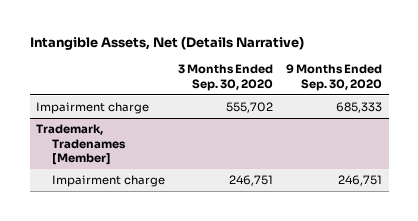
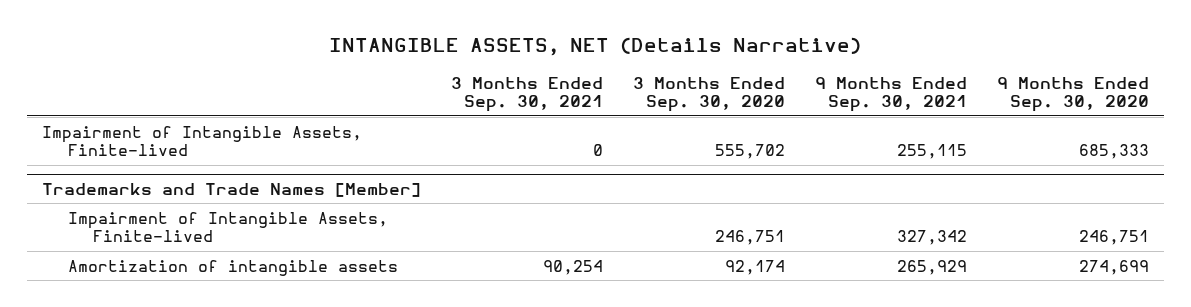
[29,36,304,51] Intangible Assets, Net (Details Narrative) -> [329,37,862,57] INTANGIBLE ASSETS, NET (Details Narrative)
none -> [451,76,604,113] 3 Months Ended Sep. 30, 2021
none -> [814,76,967,113] 9 Months Ended Sep. 30, 2021
[36,101,150,114] Impairment charge -> [42,125,363,157] Impairment of Intangible Assets, Finite-lived
[36,123,127,166] Trademark, Tradenames [Member] -> [42,182,422,197] Trademarks and Trade Names [Member]
[52,174,166,187] Impairment charge -> [67,211,388,243] Impairment of Intangible Assets, Finite-lived
none -> [67,259,398,276] Amortization of intangible assets

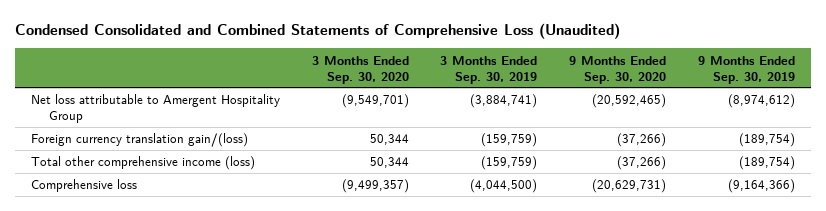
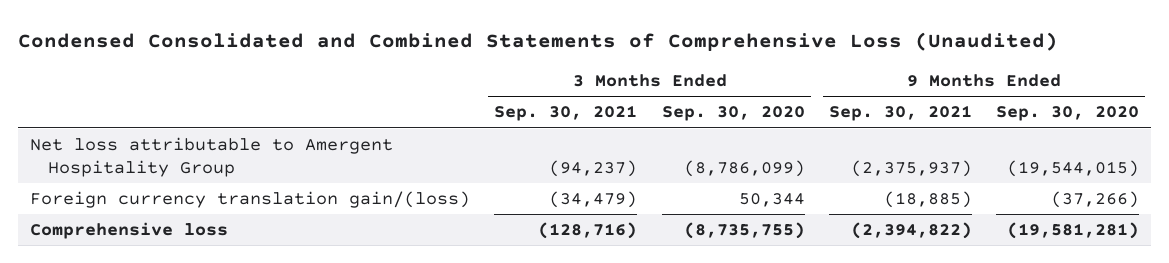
[440,55,538,84] 3 Months Ended Sep. 30, 2019 -> none
[698,55,796,84] 9 Months Ended Sep. 30, 2019 -> none
none -> [494,105,638,122] Sep. 30, 2021
none -> [828,105,972,122] Sep. 30, 2021
[341,94,409,109] (9,549,701) -> [683,159,805,177] (8,786,099)
[592,94,667,109] (20,592,465) -> [1006,159,1139,177] (19,544,015)
[30,156,255,171] Total other comprehensive income (loss) -> none
[341,179,409,194] (9,499,357) -> [683,222,805,240] (8,735,755)
[592,179,667,194] (20,629,731) -> [1006,222,1139,240] (19,581,281)

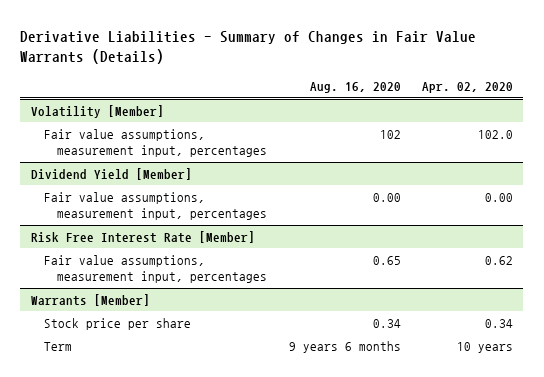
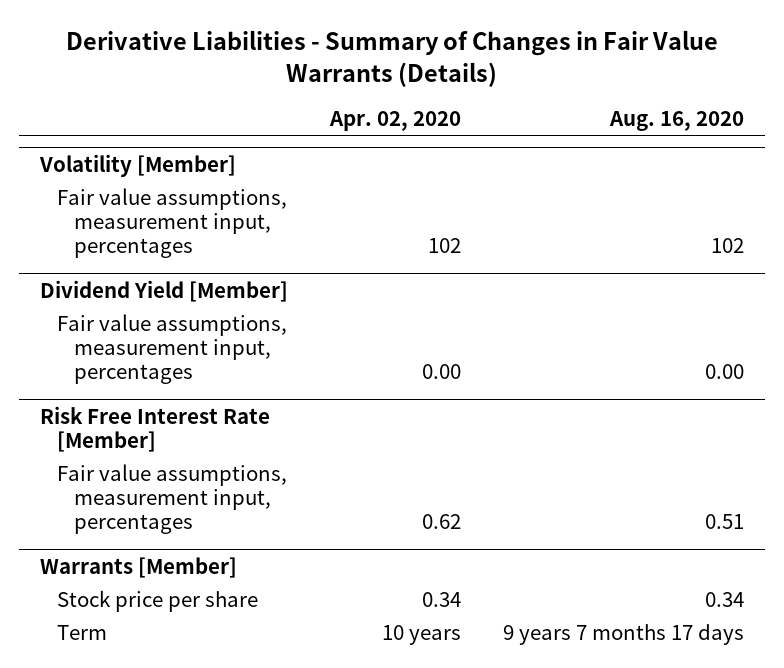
[477,129,513,139] 102.0 -> [427,237,461,253] 102
[372,255,401,265] 0.65 -> [705,513,745,529] 0.51
[288,340,401,353] 9 years 6 months -> [503,623,745,645] 9 years 7 months 17 days

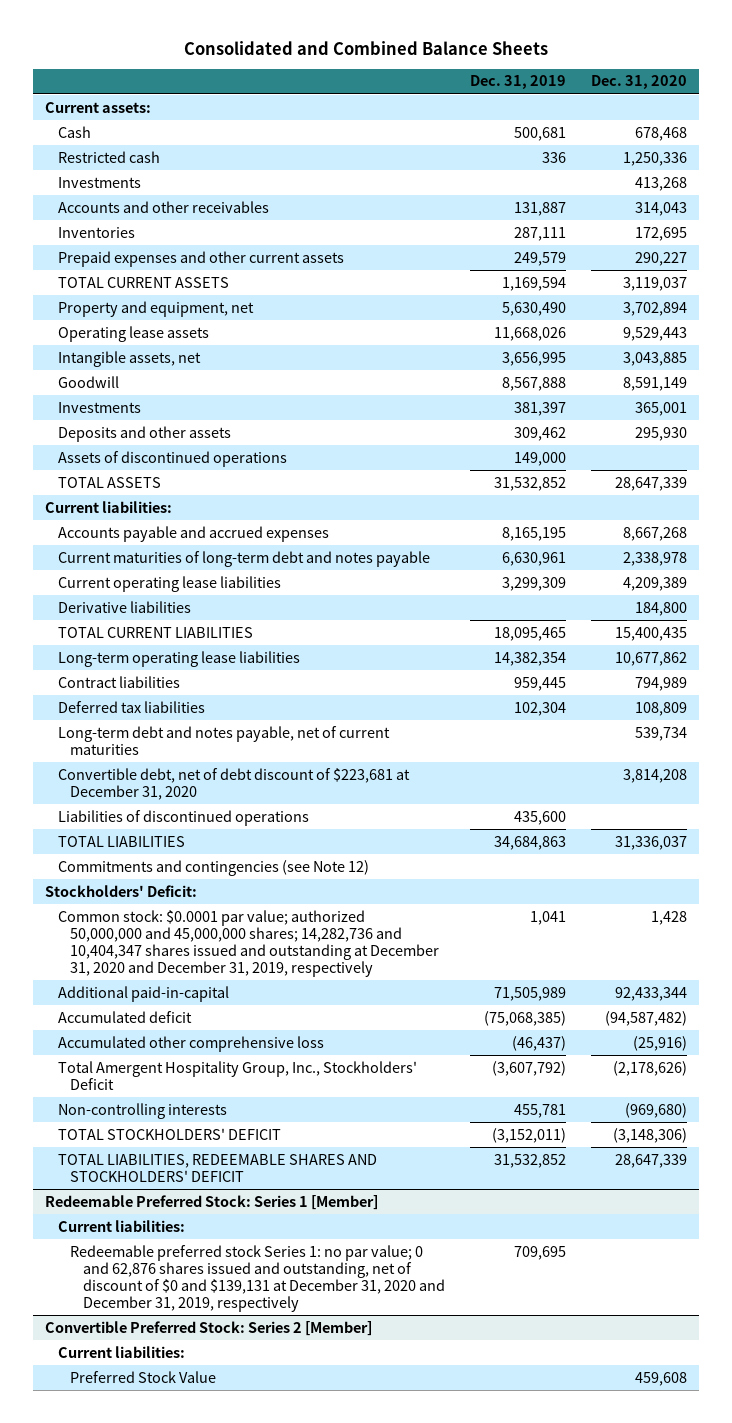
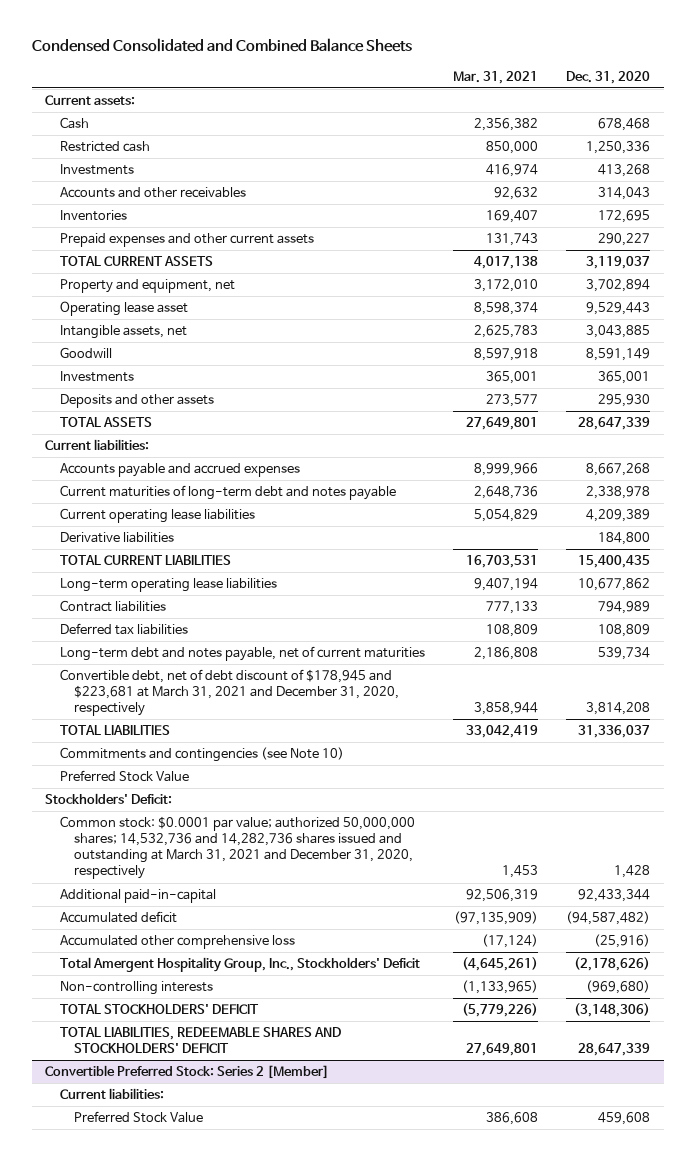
[184,40,549,55] Consolidated and Combined Balance Sheets -> [31,38,412,53] Condensed Consolidated and Combined Balance Sheets
[469,75,566,90] Dec. 31, 2019 -> none
none -> [452,70,538,84] Mar. 31, 2021
[57,325,209,342] Operating lease assets -> [59,301,188,317] Operating lease asset
[57,450,287,467] Assets of discontinued operations -> none
[57,809,309,826] Liabilities of discontinued operations -> none
[57,767,410,800] Convertible debt, net of debt discount of $223,681 at December 31, 2020 -> [59,669,400,717] Convertible debt, net of debt discount of $178,945 and $223,681 at March 31, 2021 and December 31, 2020, respectively
[57,859,369,876] Commitments and contingencies (see Note 12) -> [59,747,344,763] Commitments and contingencies (see Note 10)
none -> [59,770,189,783] Preferred Stock Value
[57,909,440,978] Common stock: $0.0001 par value; authorized 50,000,000 and 45,000,000 shares; 14,282,736 and 10,404,347 shares issued and outstanding at December 31, 2020 and December 31, 2019, respectively -> [59,816,415,880] Common stock: $0.0001 par value; authorized 50,000,000 shares; 14,532,736 and 14,282,736 shares issued and outstanding at March 31, 2021 and December 31, 2020, respectively
[45,1194,379,1210] Redeemable Preferred Stock: Series 1 [Member] -> none
[57,1219,185,1232] Current liabilities: -> none
[70,1244,445,1313] Redeemable preferred stock Series 1: no par value; 0 and 62,876 shares issued and outstanding, net of discount of $0 and $139,131 at December 31, 2020 and December 31, 2019, respectively -> none

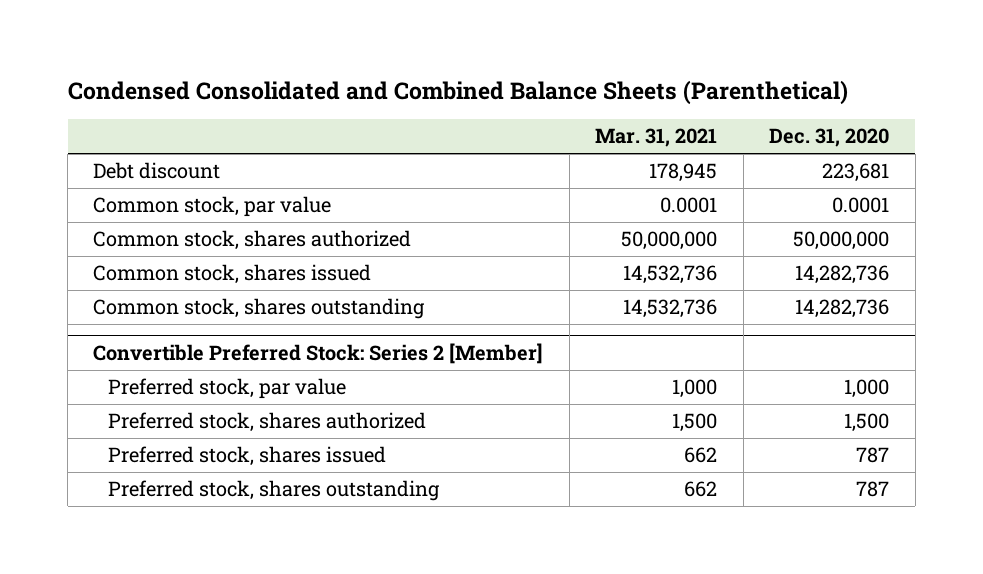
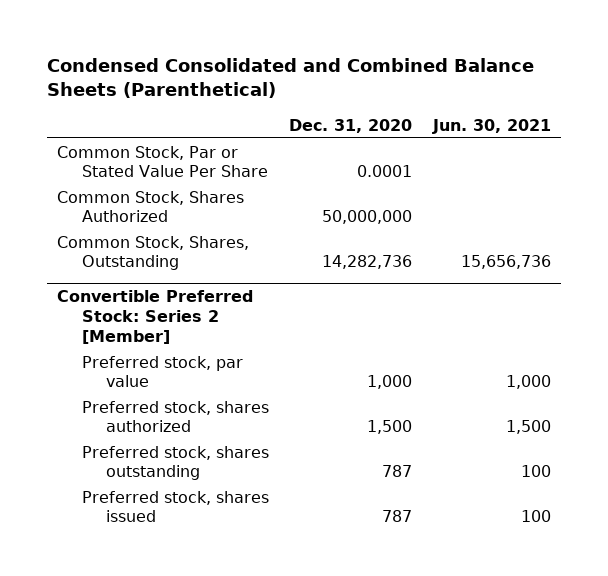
[595,128,718,148] Mar. 31, 2021 -> none
none -> [431,118,551,134] Jun. 30, 2021
[93,162,221,180] Debt discount -> none
[93,264,372,285] Common stock, shares issued -> none
[93,196,332,218] Common stock, par value -> [57,145,268,178] Common Stock, Par or Stated Value Per Share
[93,230,412,251] Common stock, shares authorized -> [57,190,245,223] Common Stock, Shares Authorized
[93,298,426,320] Common stock, shares outstanding -> [57,235,250,271] Common Stock, Shares, Outstanding
[108,446,387,467] Preferred stock, shares issued -> [81,490,269,523] Preferred stock, shares issued

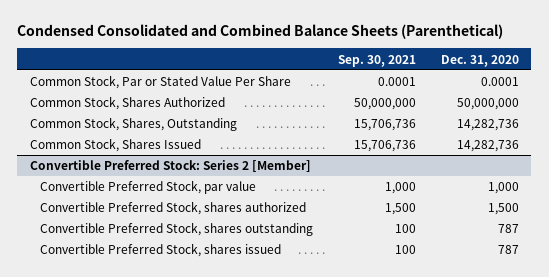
[431,118,551,134] Jun. 30, 2021 -> none
none -> [337,54,416,67] Sep. 30, 2021
none -> [29,138,201,153] Common Stock, Shares Issued
[81,355,243,388] Preferred stock, par value -> [39,180,256,195] Convertible Preferred Stock, par value
[81,400,269,433] Preferred stock, shares authorized -> [39,201,306,216] Convertible Preferred Stock, shares authorized
[81,445,269,481] Preferred stock, shares outstanding -> [39,222,313,237] Convertible Preferred Stock, shares outstanding
[81,490,269,523] Preferred stock, shares issued -> [39,243,281,258] Convertible Preferred Stock, shares issued

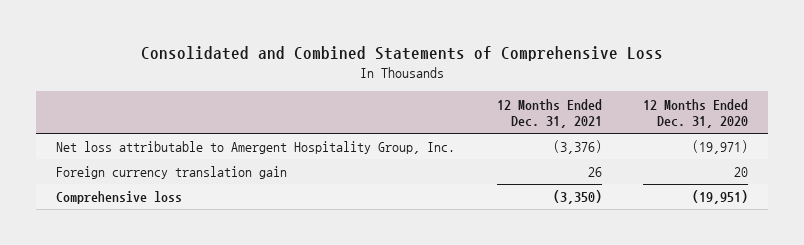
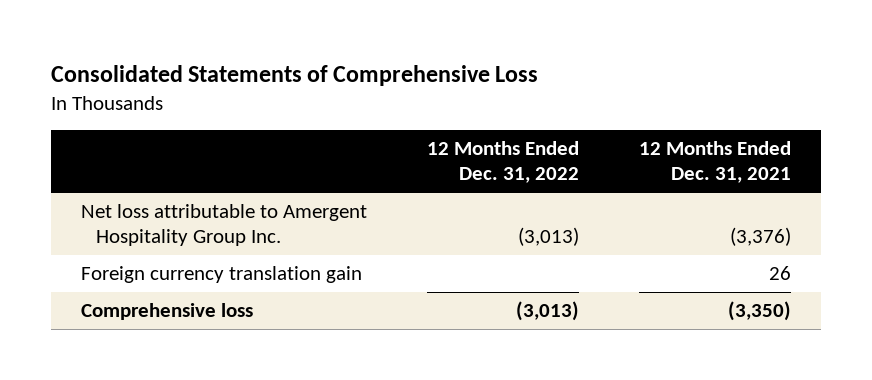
[141,45,664,61] Consolidated and Combined Statements of Comprehensive Loss -> [50,65,538,87] Consolidated Statements of Comprehensive Loss
[642,98,748,129] 12 Months Ended Dec. 31, 2020 -> none
none -> [426,141,579,184] 12 Months Ended Dec. 31, 2022
[56,141,456,155] Net loss attributable to Amergent Hospitality Group, Inc. -> [80,204,367,247] Net loss attributable to Amergent Hospitality Group Inc.

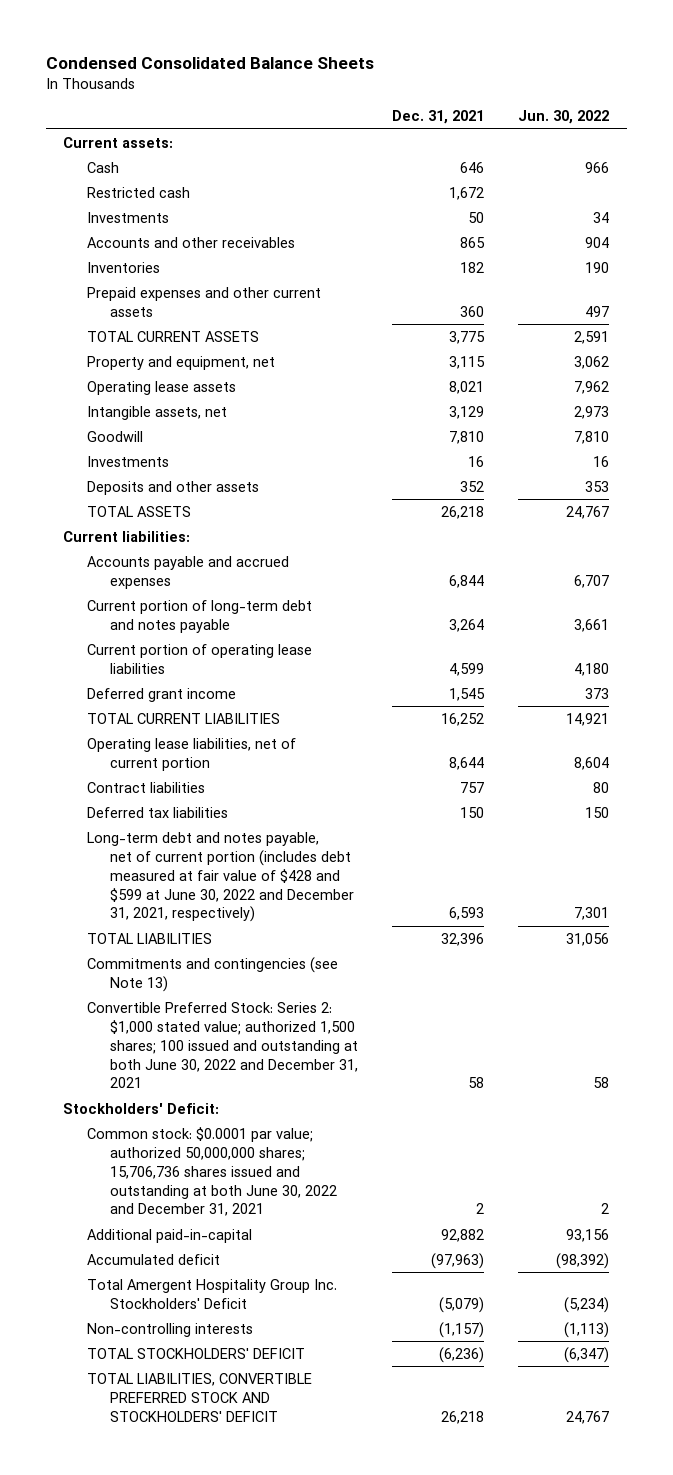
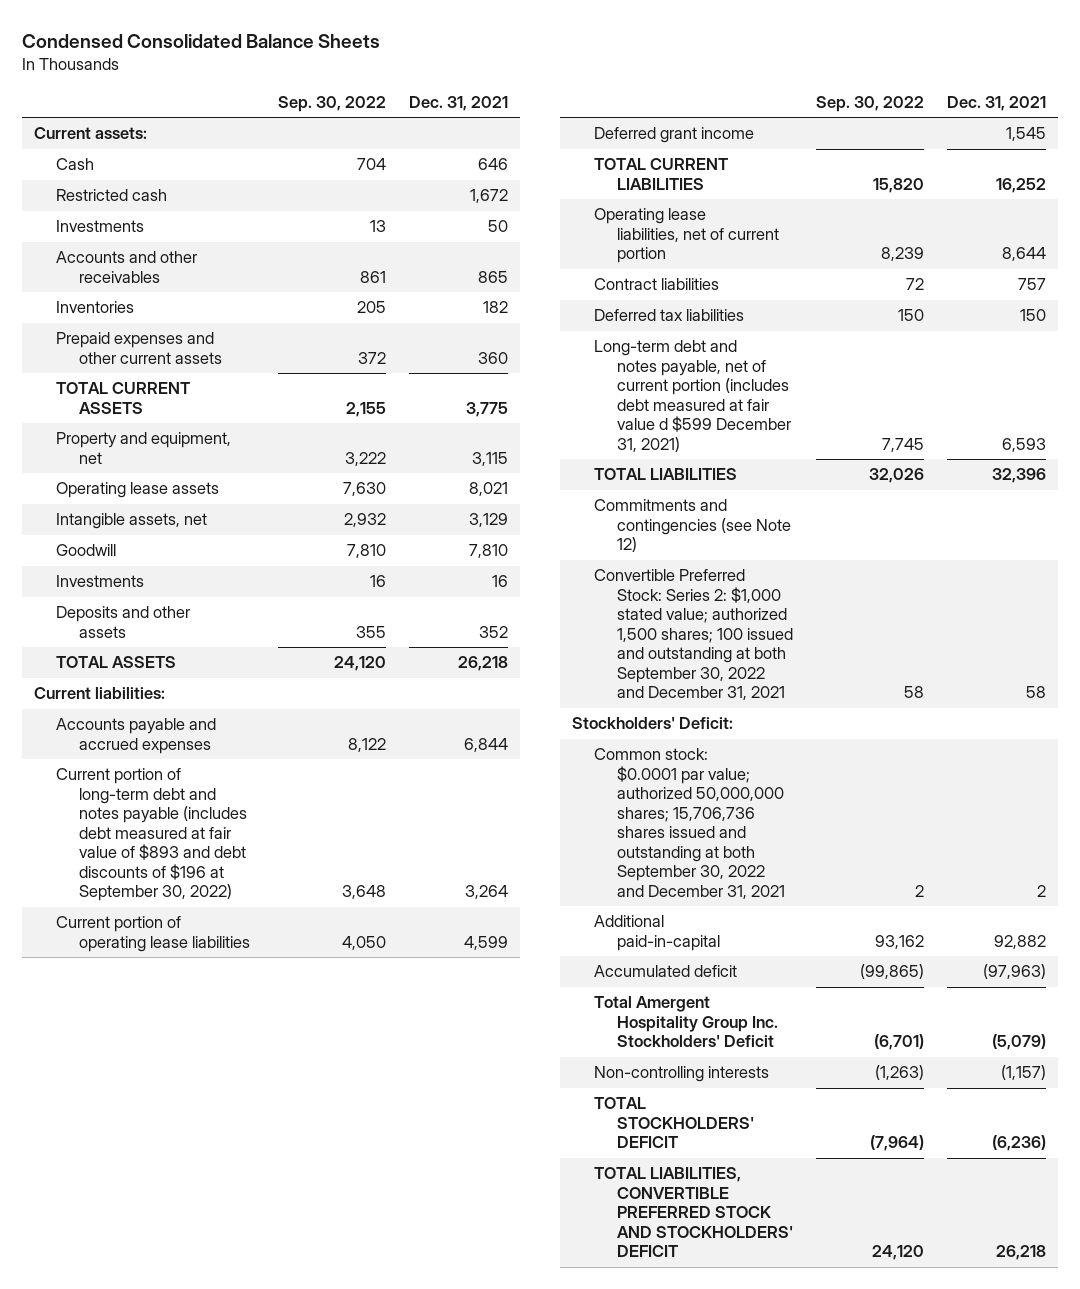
[518,110,610,125] Jun. 30, 2022 -> none
none -> [278,95,387,112] Sep. 30, 2022
[86,599,312,633] Current portion of long-term debt and notes payable -> [56,768,247,902] Current portion of long-term debt and notes payable (includes debt measured at fair value of $893 and debt discounts of $196 at September 30, 2022)
[86,831,355,923] Long-term debt and notes payable, net of current portion (includes debt measured at fair value of $428 and $599 at June 30, 2022 and December 31, 2021, respectively) -> [594,340,791,452] Long-term debt and notes payable, net of current portion (includes debt measured at fair value d $599 December 31, 2021)
[86,956,338,992] Commitments and contingencies (see Note 13) -> [594,499,791,553] Commitments and contingencies (see Note 12)
[86,1001,359,1089] Convertible Preferred Stock: Series 2: $1,000 stated value; authorized 1,500 shares; 100 issued and outstanding at both June 30, 2022 and December 31, 2021 -> [594,569,793,701] Convertible Preferred Stock: Series 2: $1,000 stated value; authorized 1,500 shares; 100 issued and outstanding at both September 30, 2022 and December 31, 2021
[86,1126,338,1217] Common stock: $0.0001 par value; authorized 50,000,000 shares; 15,706,736 shares issued and outstanding at both June 30, 2022 and December 31, 2021 -> [594,748,785,899] Common stock: $0.0001 par value; authorized 50,000,000 shares; 15,706,736 shares issued and outstanding at both September 30, 2022 and December 31, 2021

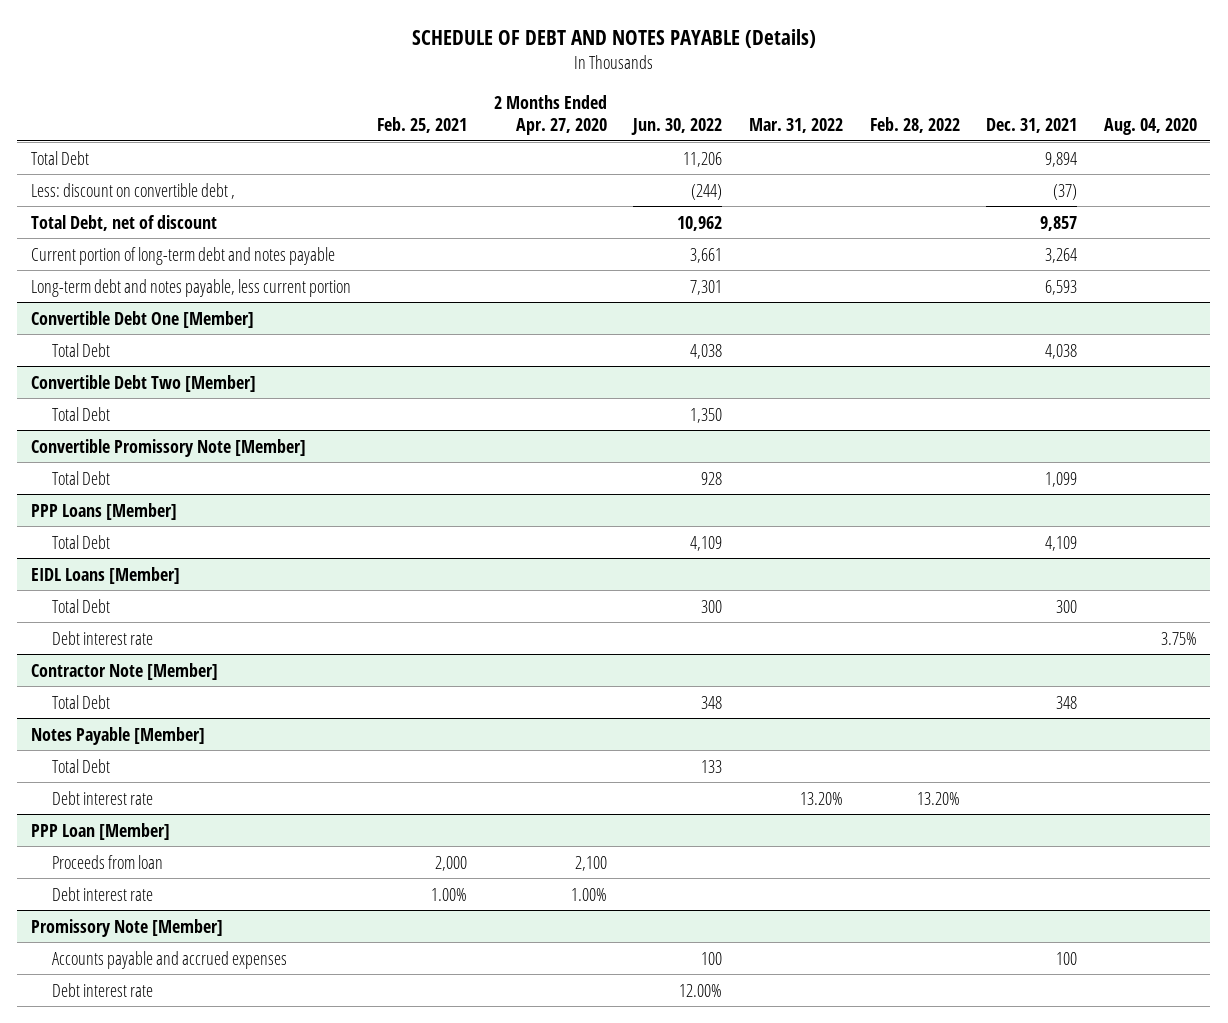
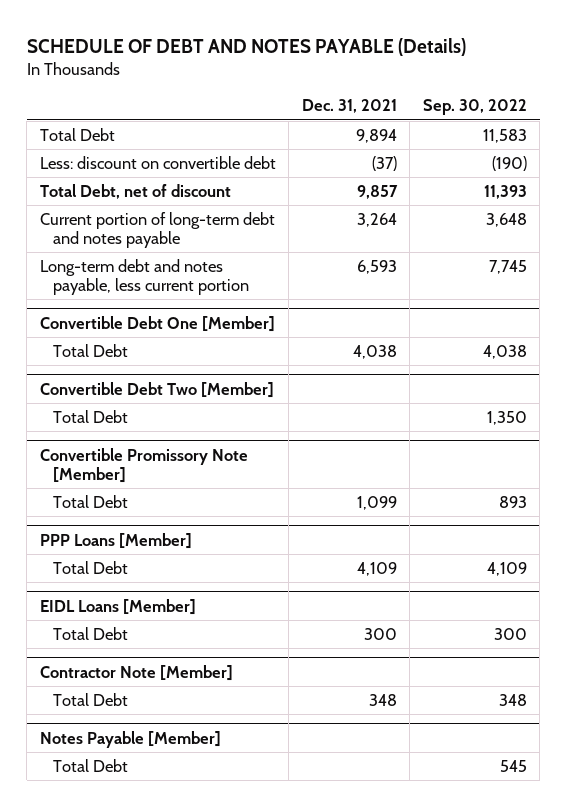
[377,116,468,133] Feb. 25, 2021 -> none
[493,95,607,135] 2 Months Ended Apr. 27, 2020 -> none
[631,117,723,135] Jun. 30, 2022 -> none
[749,117,844,133] Mar. 31, 2022 -> none
[869,116,960,133] Feb. 28, 2022 -> none
[1103,117,1197,135] Aug. 04, 2020 -> none
none -> [422,99,527,116] Sep. 30, 2022
[30,182,235,199] Less: discount on convertible debt , -> [39,155,276,169] Less: discount on convertible debt
[51,630,153,645] Debt interest rate -> none
[51,790,153,805] Debt interest rate -> none
[30,822,170,840] PPP Loan [Member] -> none
[51,854,163,869] Proceeds from loan -> none
[51,886,153,901] Debt interest rate -> none
[30,918,223,937] Promissory Note [Member] -> none
[51,950,287,969] Accounts payable and accrued expenses -> none
[51,982,153,997] Debt interest rate -> none

